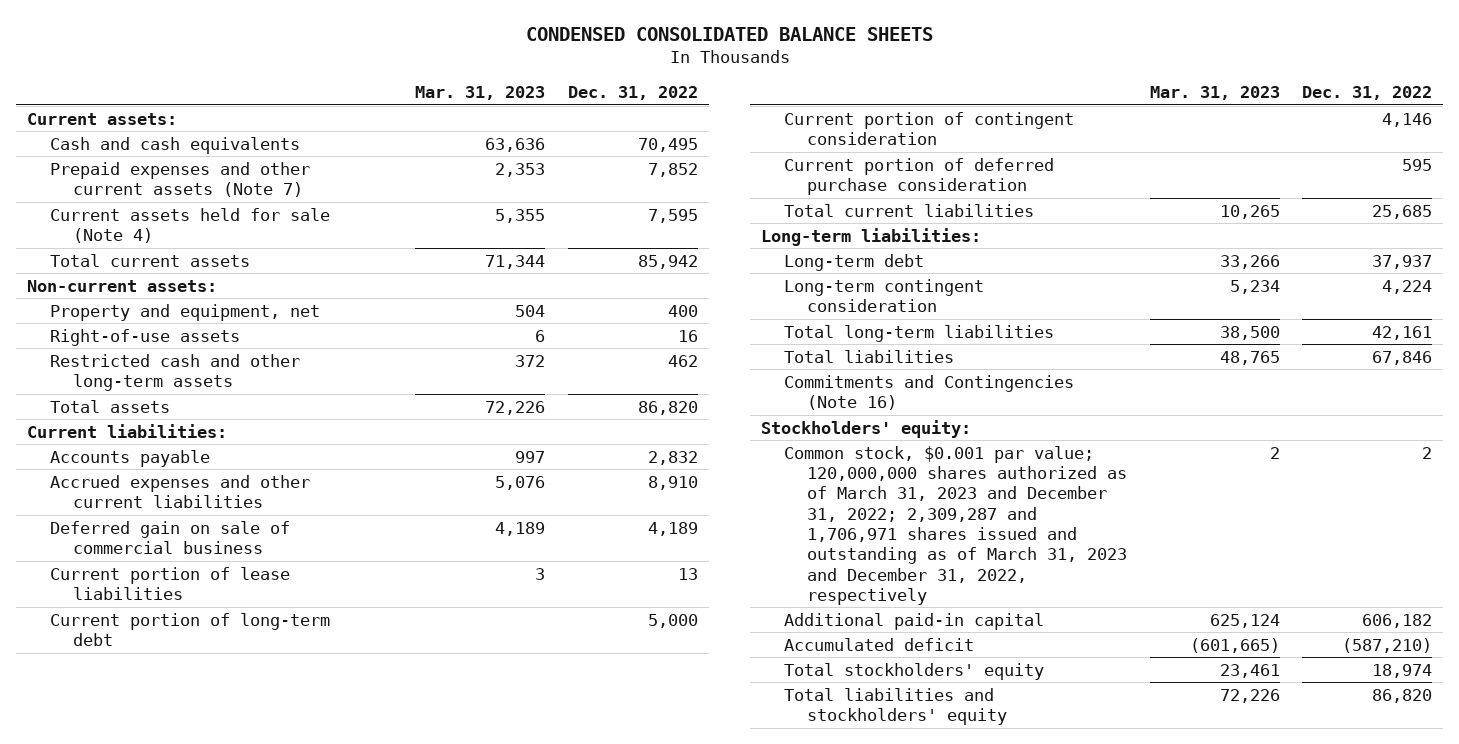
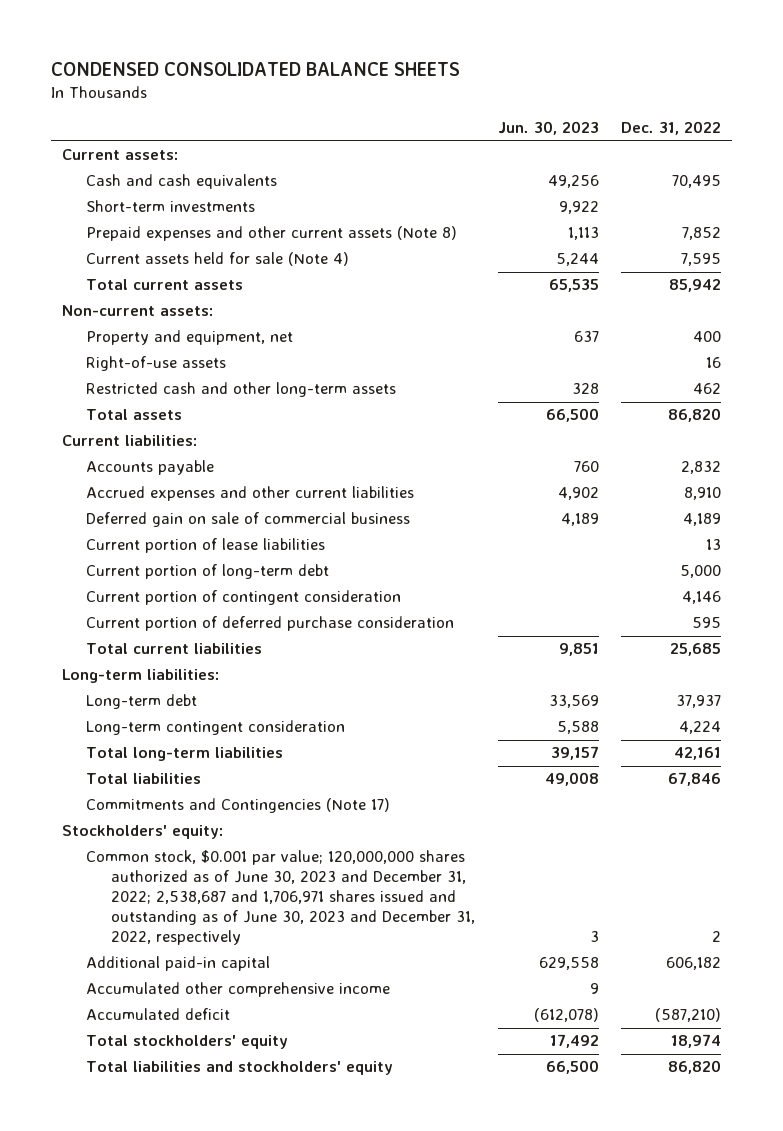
[415,86,546,101] Mar. 31, 2023 -> none
none -> [497,121,599,136] Jun. 30, 2023
none -> [86,200,256,213] Short-term investments
[50,161,311,197] Prepaid expenses and other current assets (Note 7) -> [86,226,458,242] Prepaid expenses and other current assets (Note 8)
[784,374,1075,410] Commitments and Contingencies (Note 16) -> [86,798,391,814] Commitments and Contingencies (Note 17)
[784,445,1128,605] Common stock, $0.001 par value; 120,000,000 shares authorized as of March 31, 2023 and December 31, 2022; 2,309,287 and 1,706,971 shares issued and outstanding as of March 31, 2023 and December 31, 2022, respectively -> [86,850,475,946] Common stock, $0.001 par value; 120,000,000 shares authorized as of June 30, 2023 and December 31, 2022; 2,538,687 and 1,706,971 shares issued and outstanding as of June 30, 2023 and December 31, 2022, respectively
none -> [86,982,391,998] Accumulated other comprehensive income

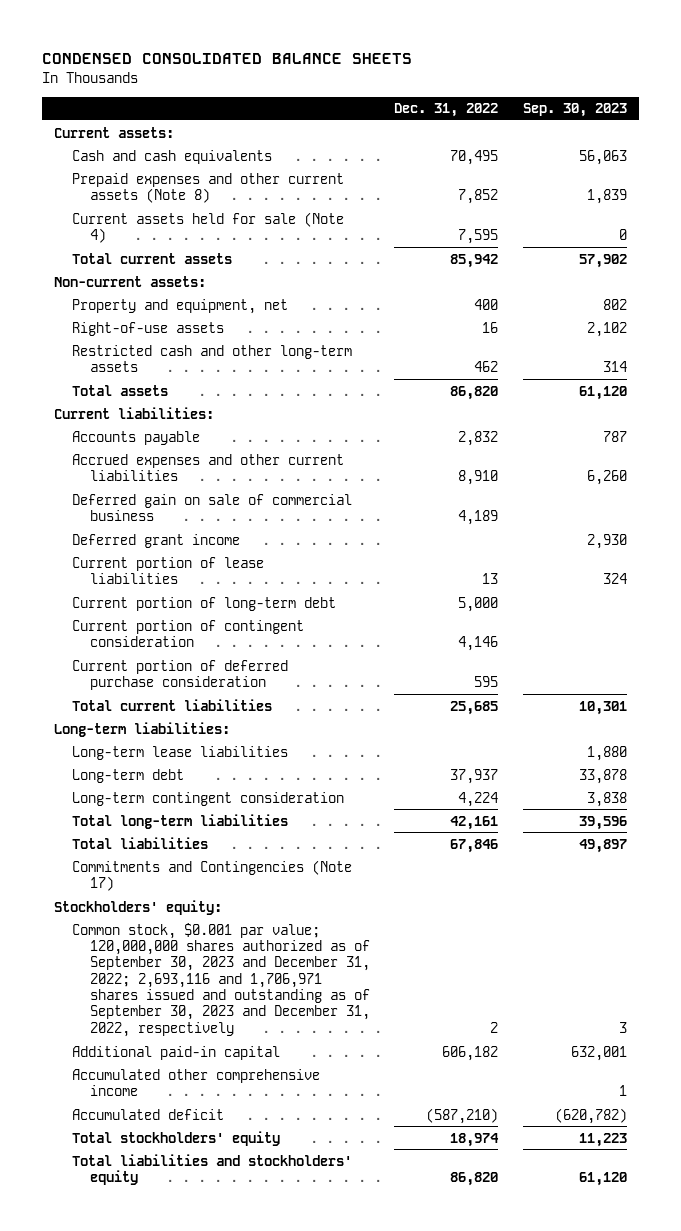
[497,121,599,136] Jun. 30, 2023 -> none
none -> [522,103,627,118] Sep. 30, 2023
[86,200,256,213] Short-term investments -> none
none -> [71,533,240,548] Deferred grant income
none -> [71,745,288,760] Long-term lease liabilities
[86,850,475,946] Common stock, $0.001 par value; 120,000,000 shares authorized as of June 30, 2023 and December 31, 2022; 2,538,687 and 1,706,971 shares issued and outstanding as of June 30, 2023 and December 31, 2022, respectively -> [71,922,370,1037] Common stock, $0.001 par value; 120,000,000 shares authorized as of September 30, 2023 and December 31, 2022; 2,693,116 and 1,706,971 shares issued and outstanding as of September 30, 2023 and December 31, 2022, respectively

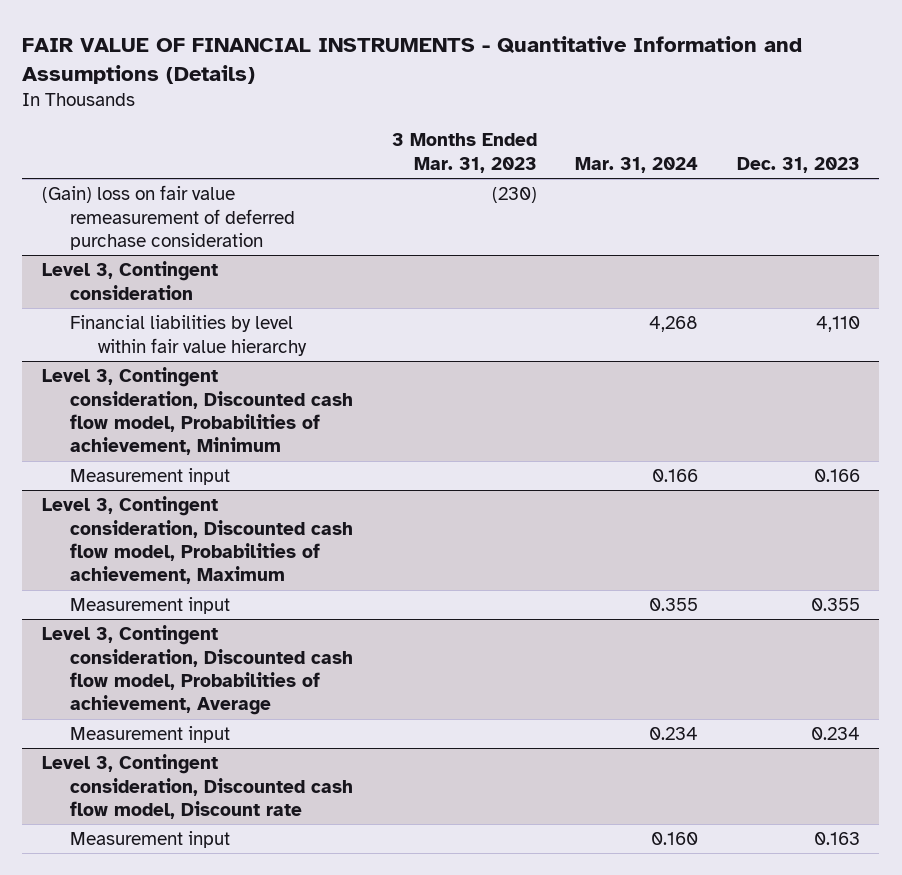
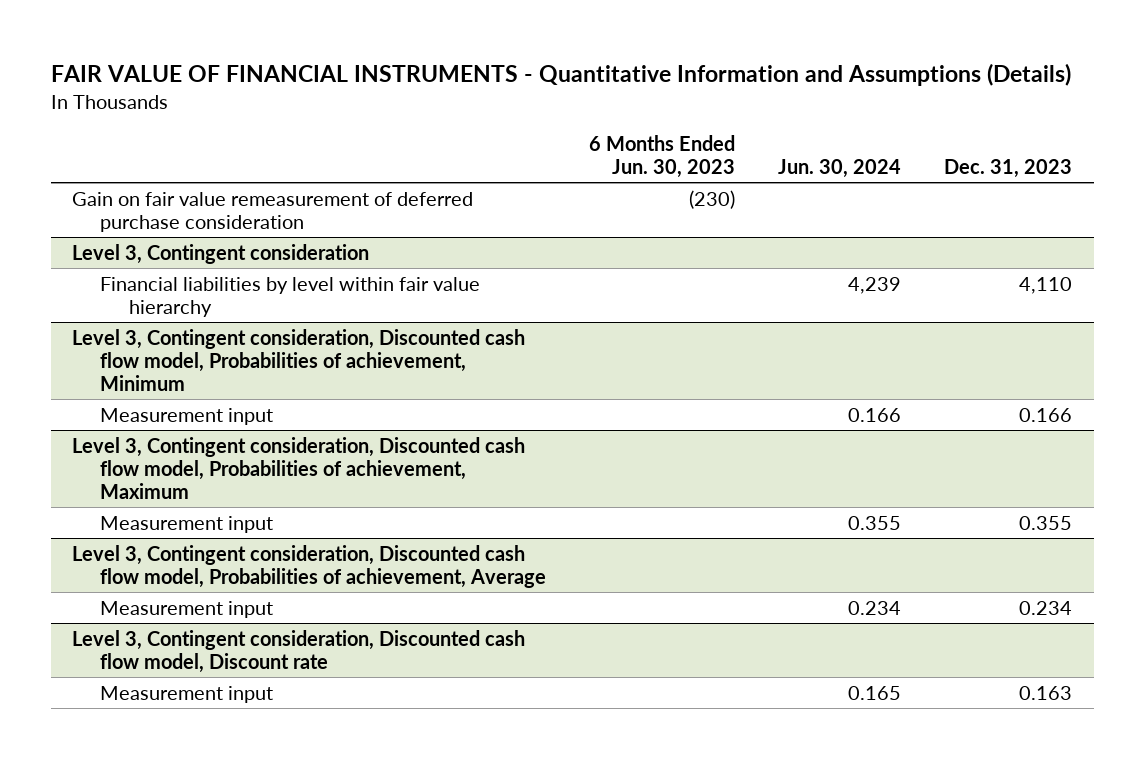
[391,133,537,173] 3 Months Ended Mar. 31, 2023 -> none
[575,156,699,173] Mar. 31, 2024 -> none
none -> [589,134,736,179] 6 Months Ended Jun. 30, 2023
none -> [778,159,902,179] Jun. 30, 2024
[41,185,295,250] (Gain) loss on fair value remeasurement of deferred purchase consideration -> [72,191,474,232] Gain on fair value remeasurement of deferred purchase consideration

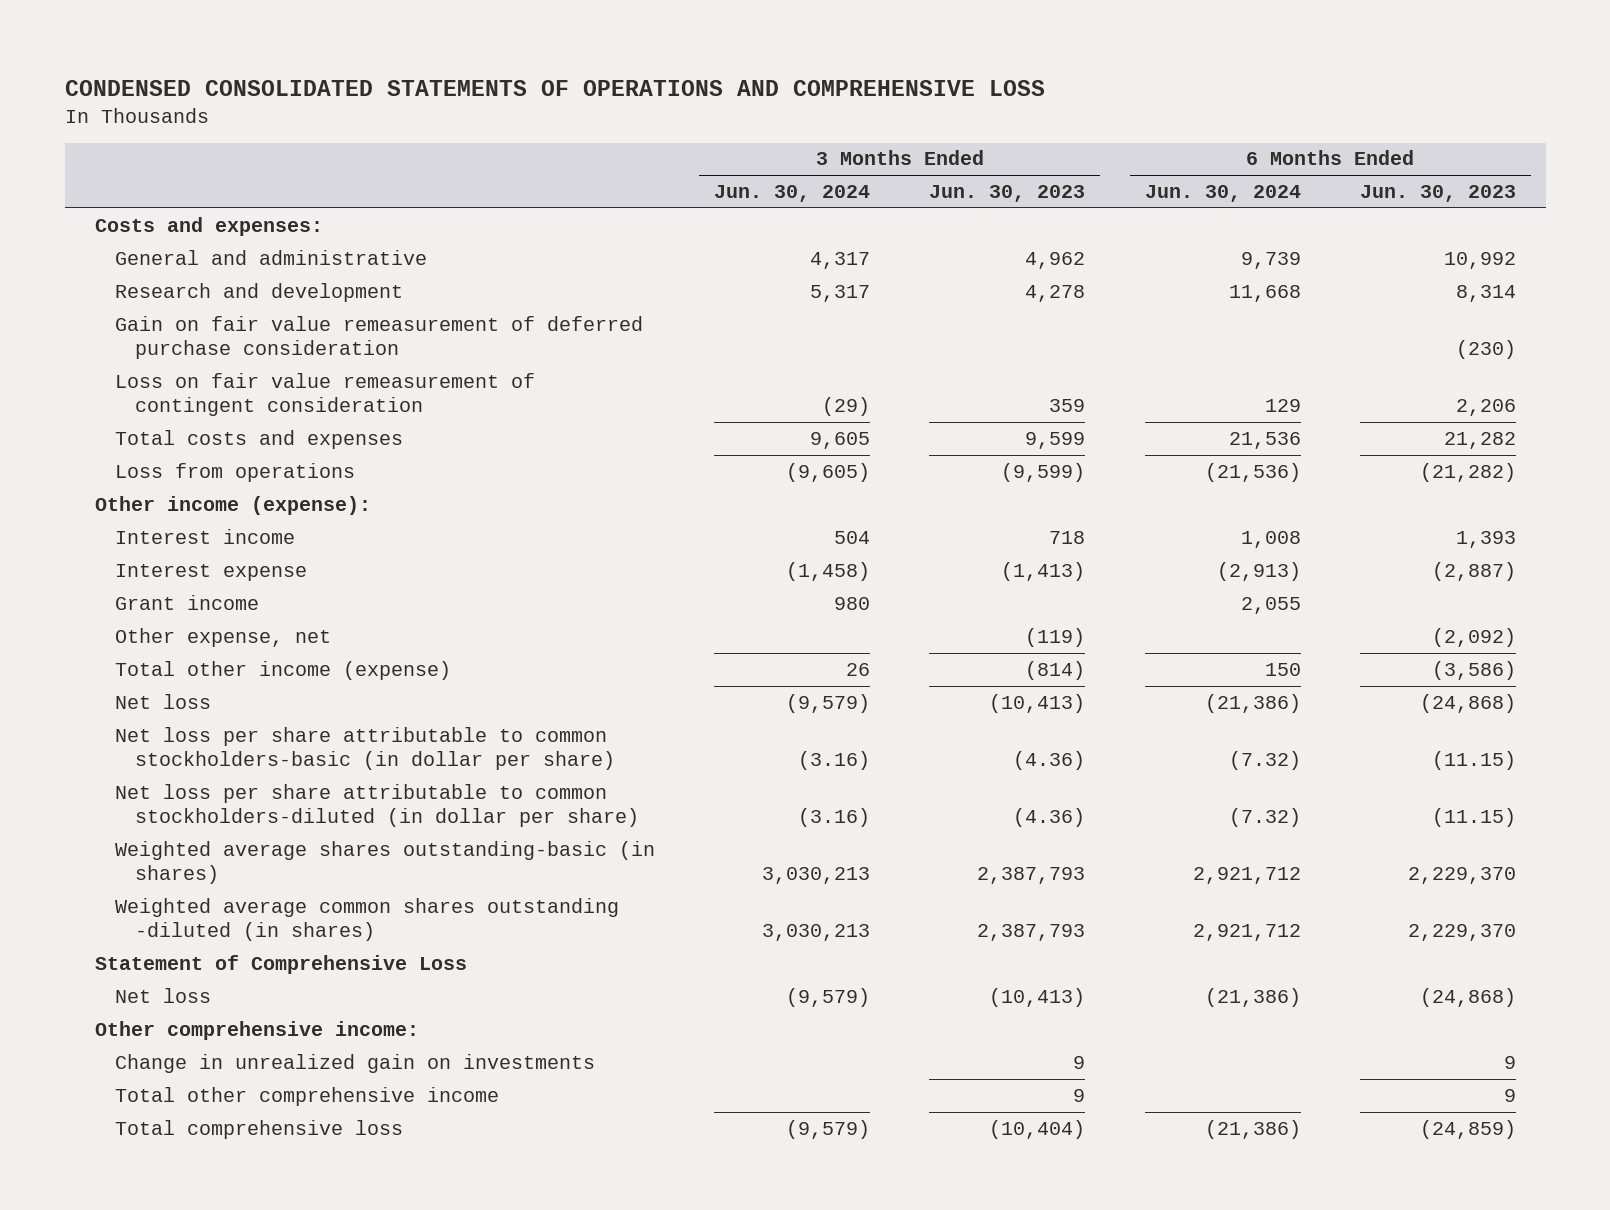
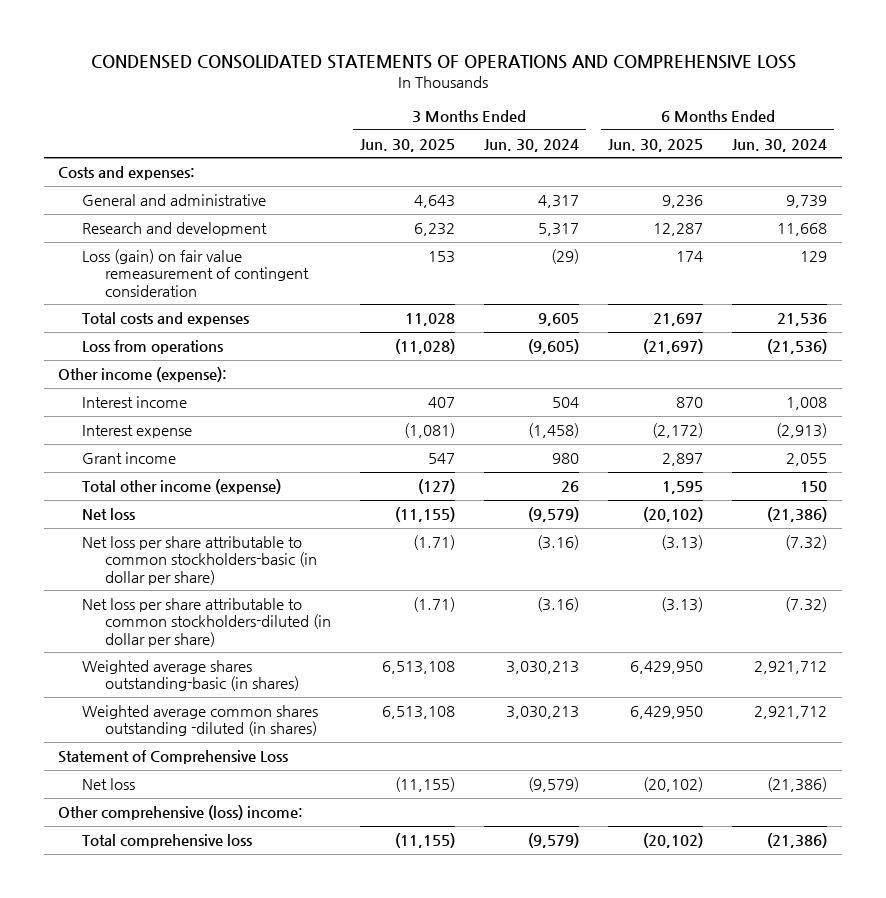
[929,185,1086,203] Jun. 30, 2023 -> none
[1359,185,1516,203] Jun. 30, 2023 -> none
none -> [359,138,455,152] Jun. 30, 2025
none -> [608,138,704,152] Jun. 30, 2025
[114,315,643,359] Gain on fair value remeasurement of deferred purchase consideration -> none
[114,372,535,416] Loss on fair value remeasurement of contingent consideration -> [81,249,309,297] Loss (gain) on fair value remeasurement of contingent consideration
[114,627,331,647] Other expense, net -> none
[114,1053,595,1073] Change in unrealized gain on investments -> none
[114,1086,499,1106] Total other comprehensive income -> none
[94,1020,419,1040] Other comprehensive income: -> [58,805,304,821] Other comprehensive (loss) income:

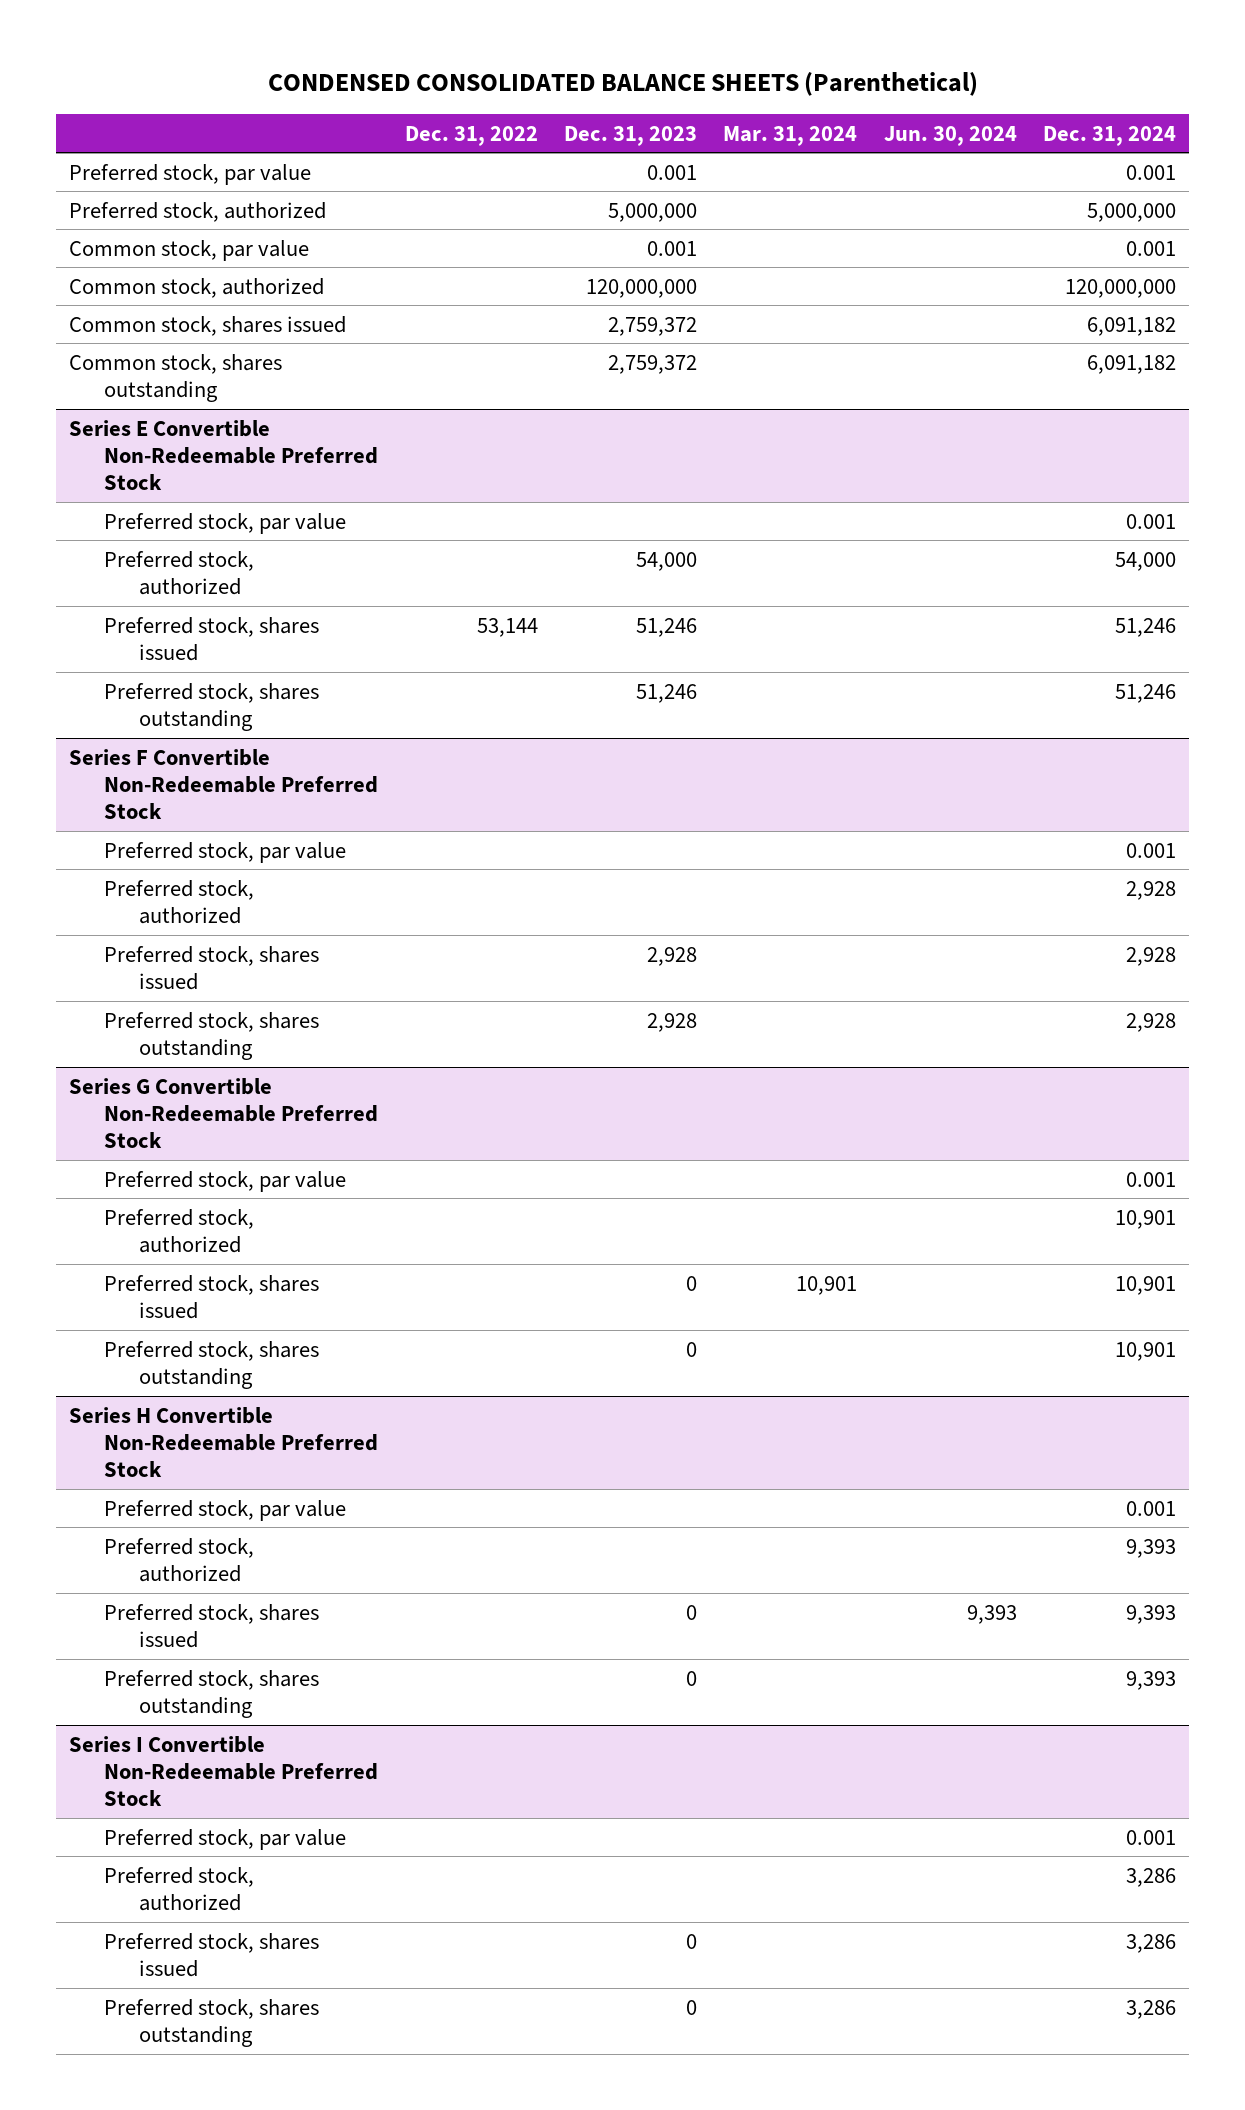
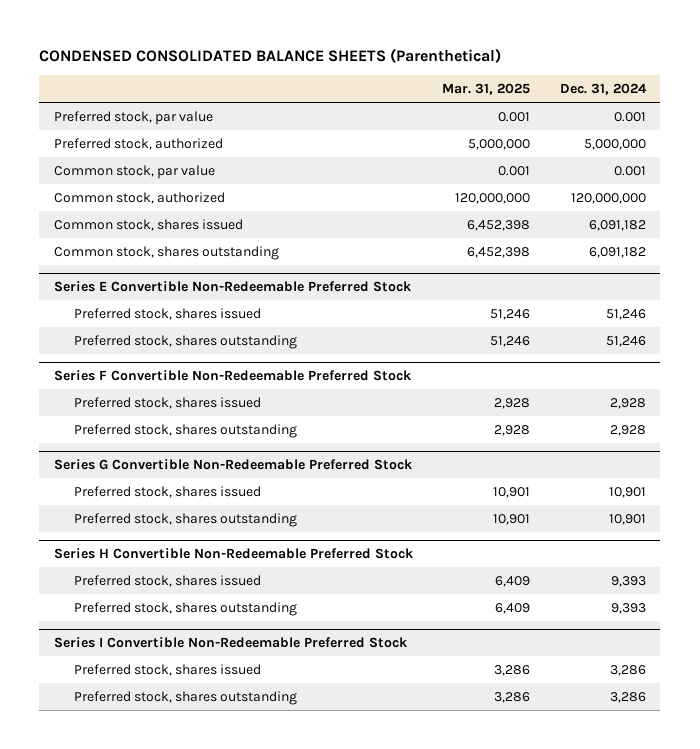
[404,125,538,146] Dec. 31, 2022 -> none
[564,125,698,146] Dec. 31, 2023 -> none
[723,125,858,146] Mar. 31, 2024 -> none
[883,125,1017,146] Jun. 30, 2024 -> none
none -> [442,83,531,96] Mar. 31, 2025
[104,512,347,534] Preferred stock, par value -> none
[104,550,255,595] Preferred stock, authorized -> none
[104,841,347,863] Preferred stock, par value -> none
[104,879,255,924] Preferred stock, authorized -> none
[104,1170,347,1192] Preferred stock, par value -> none
[104,1208,255,1253] Preferred stock, authorized -> none
[104,1499,347,1521] Preferred stock, par value -> none
[104,1537,255,1582] Preferred stock, authorized -> none
[104,1828,347,1850] Preferred stock, par value -> none
[104,1866,255,1911] Preferred stock, authorized -> none

